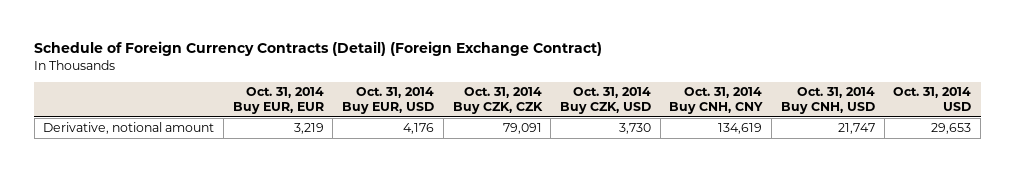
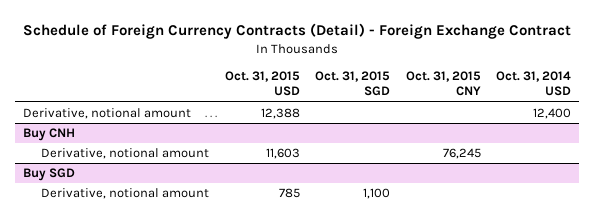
[34,41,603,57] Schedule of Foreign Currency Contracts (Detail) (Foreign Exchange Contract) -> [23,23,572,40] Schedule of Foreign Currency Contracts (Detail) - Foreign Exchange Contract
[232,87,324,115] Oct. 31, 2014 Buy EUR, EUR -> none
[342,87,435,115] Oct. 31, 2014 Buy EUR, USD -> none
[452,87,543,115] Oct. 31, 2014 Buy CZK, CZK -> none
[560,87,652,115] Oct. 31, 2014 Buy CZK, USD -> none
[669,87,764,115] Oct. 31, 2014 Buy CNH, CNY -> none
[780,87,875,115] Oct. 31, 2014 Buy CNH, USD -> none
none -> [224,70,300,97] Oct. 31, 2015 USD
none -> [315,70,391,97] Oct. 31, 2015 SGD
none -> [405,70,481,97] Oct. 31, 2015 CNY
[931,123,972,135] 29,653 -> [532,108,571,120] 12,400
none -> [23,128,76,142] Buy CNH
none -> [41,148,210,160] Derivative, notional amount
none -> [23,168,76,182] Buy SGD
none -> [41,188,210,200] Derivative, notional amount

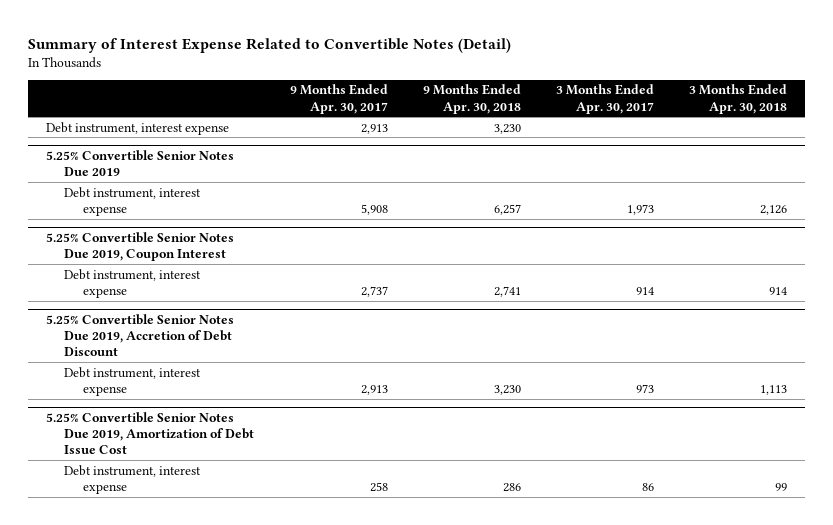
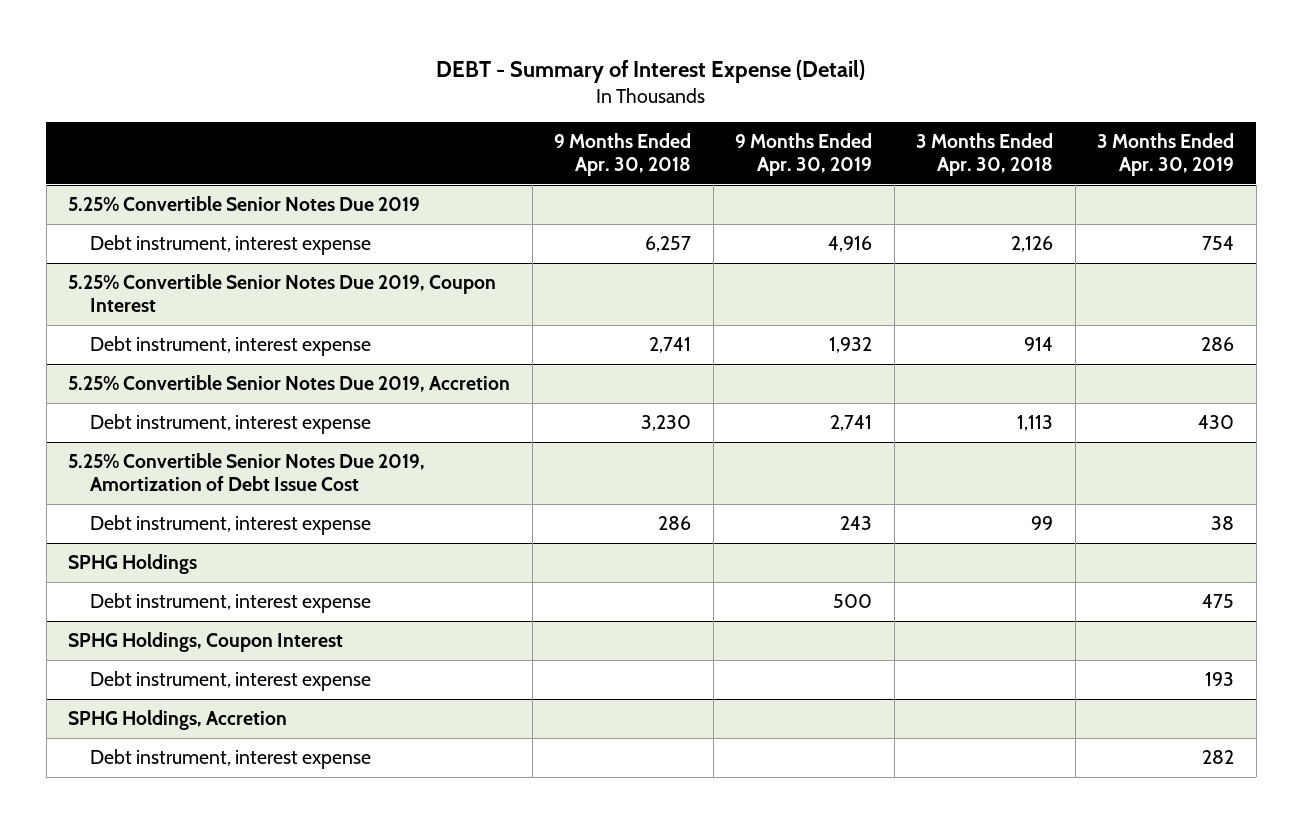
[27,37,511,53] Summary of Interest Expense Related to Convertible Notes (Detail) -> [436,59,866,83] DEBT - Summary of Interest Expense (Detail)
[289,84,388,114] 9 Months Ended Apr. 30, 2017 -> none
[556,84,655,114] 3 Months Ended Apr. 30, 2017 -> none
none -> [735,133,873,177] 9 Months Ended Apr. 30, 2019
none -> [1097,133,1235,177] 3 Months Ended Apr. 30, 2019
[45,121,229,135] Debt instrument, interest expense -> none
[45,313,234,356] 5.25% Convertible Senior Notes Due 2019, Accretion of Debt Discount -> [68,375,511,393] 5.25% Convertible Senior Notes Due 2019, Accretion
none -> [68,554,198,575] SPHG Holdings
none -> [90,593,372,614] Debt instrument, interest expense
none -> [68,632,344,653] SPHG Holdings, Coupon Interest
none -> [90,671,372,692] Debt instrument, interest expense
none -> [68,710,288,731] SPHG Holdings, Accretion
none -> [90,749,372,770] Debt instrument, interest expense

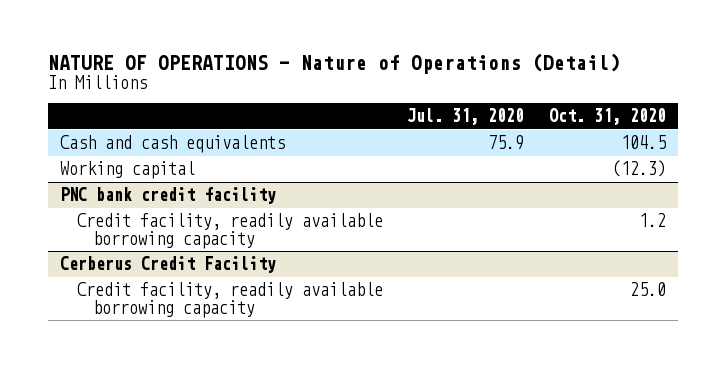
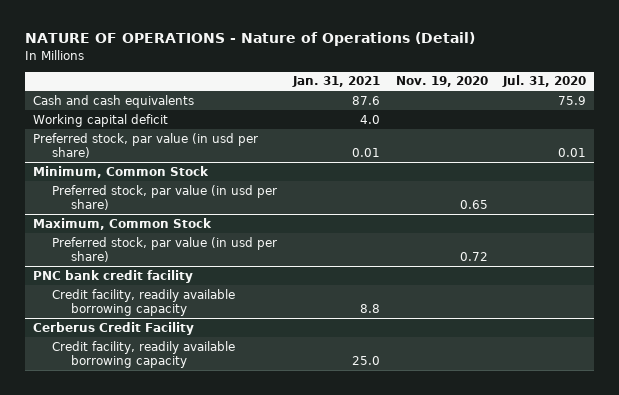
[548,108,666,126] Oct. 31, 2020 -> none
none -> [291,76,380,88] Jan. 31, 2021
none -> [395,76,488,88] Nov. 19, 2020
[60,161,196,180] Working capital -> [32,113,168,127] Working capital deficit
none -> [32,132,258,159] Preferred stock, par value (in usd per share)
none -> [32,165,209,178] Minimum, Common Stock
none -> [51,184,277,211] Preferred stock, par value (in usd per share)
none -> [32,217,212,230] Maximum, Common Stock
none -> [51,236,277,263] Preferred stock, par value (in usd per share)

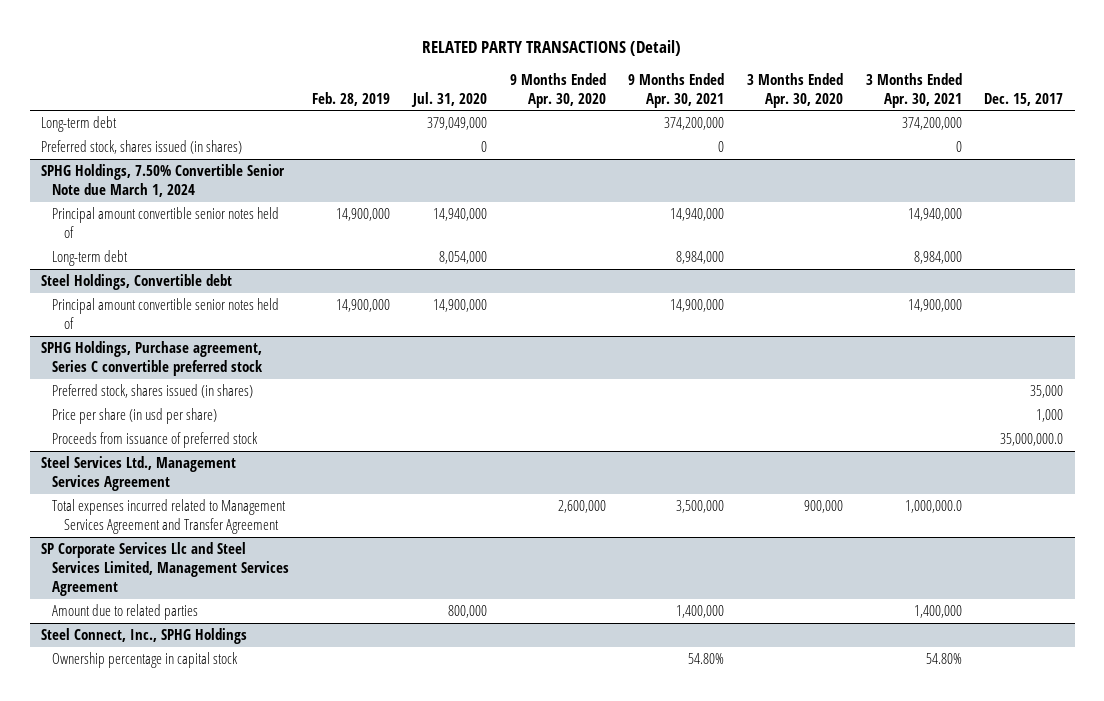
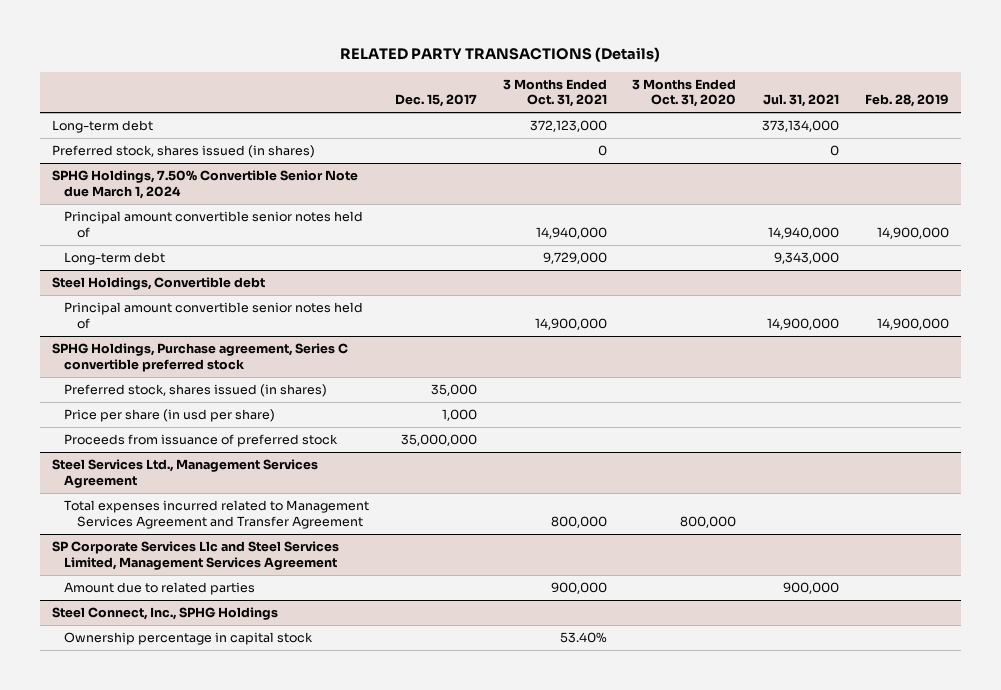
[422,39,682,56] RELATED PARTY TRANSACTIONS (Detail) -> [340,47,661,63] RELATED PARTY TRANSACTIONS (Details)
[410,91,487,107] Jul. 31, 2020 -> none
[509,72,606,108] 9 Months Ended Apr. 30, 2020 -> none
[628,72,725,108] 9 Months Ended Apr. 30, 2021 -> none
[746,72,843,108] 3 Months Ended Apr. 30, 2020 -> none
[865,72,962,108] 3 Months Ended Apr. 30, 2021 -> none
none -> [502,78,607,108] 3 Months Ended Oct. 31, 2021
none -> [632,78,737,108] 3 Months Ended Oct. 31, 2020
none -> [762,94,839,108] Jul. 31, 2021
[1000,433,1064,447] 35,000,000.0 -> [401,434,478,447] 35,000,000

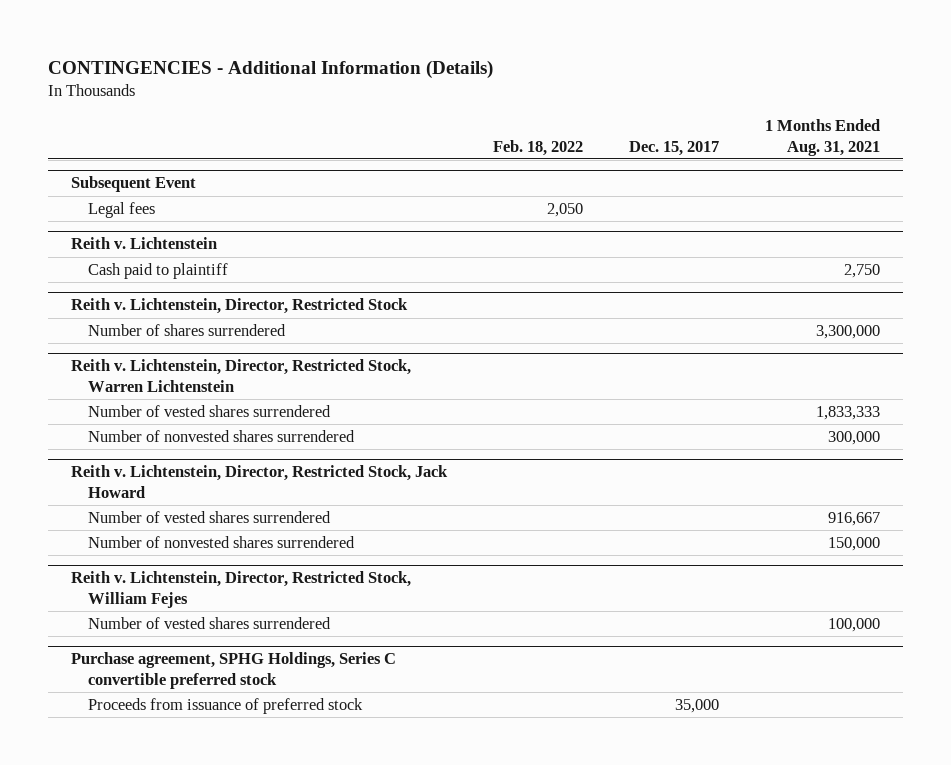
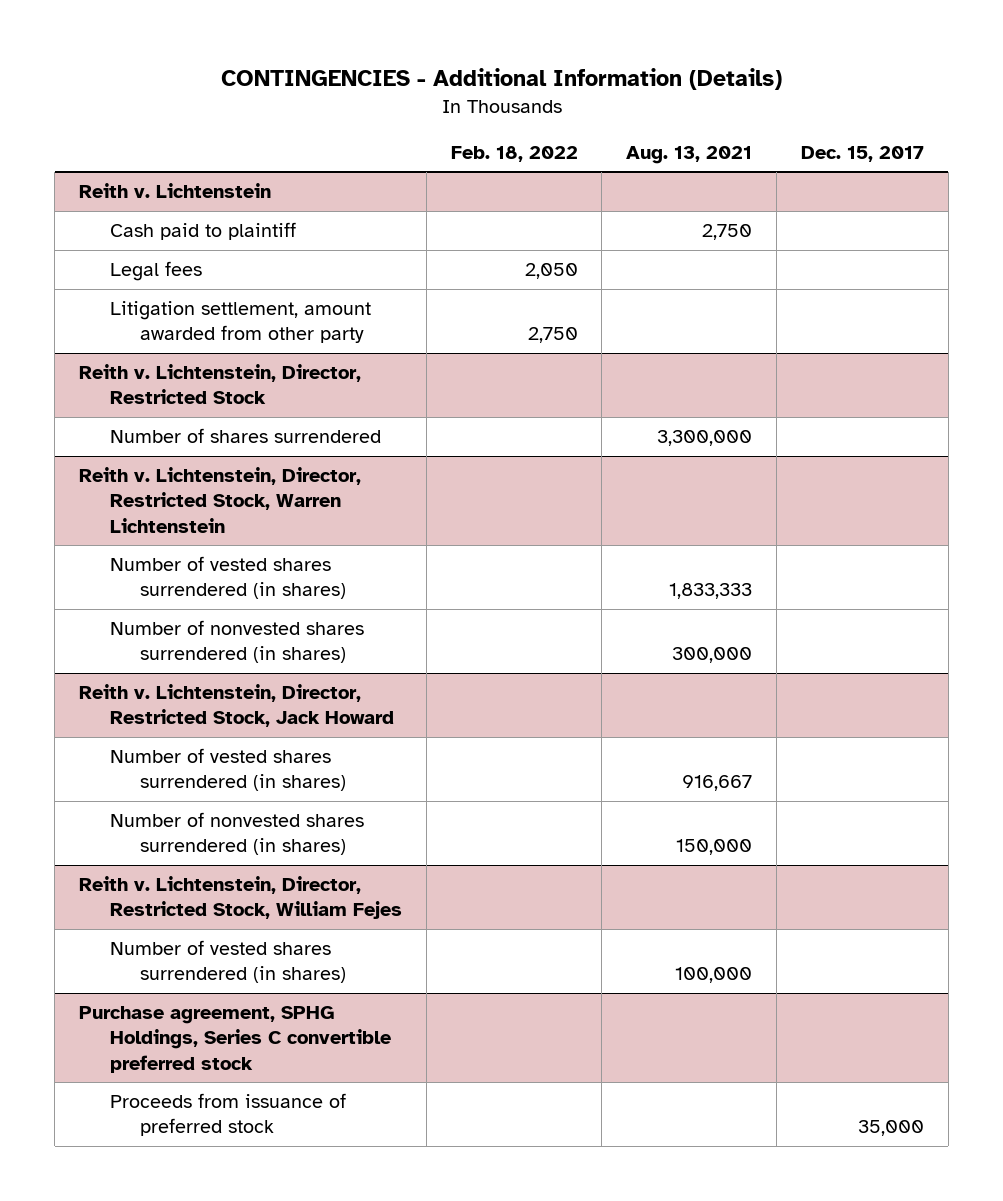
[764,119,880,156] 1 Months Ended Aug. 31, 2021 -> none
none -> [626,145,753,164] Aug. 13, 2021
[70,176,196,193] Subsequent Event -> none
[87,202,155,219] Legal fees -> none
none -> [109,261,202,282] Legal fees
none -> [109,301,371,344] Litigation settlement, amount awarded from other party
[87,405,331,418] Number of vested shares surrendered -> [109,556,347,600] Number of vested shares surrendered (in shares)
[87,430,355,443] Number of nonvested shares surrendered -> [109,620,364,664] Number of nonvested shares surrendered (in shares)
[87,511,331,524] Number of vested shares surrendered -> [109,748,347,792] Number of vested shares surrendered (in shares)
[87,536,355,549] Number of nonvested shares surrendered -> [109,812,364,856] Number of nonvested shares surrendered (in shares)
[87,617,331,630] Number of vested shares surrendered -> [109,940,347,984] Number of vested shares surrendered (in shares)

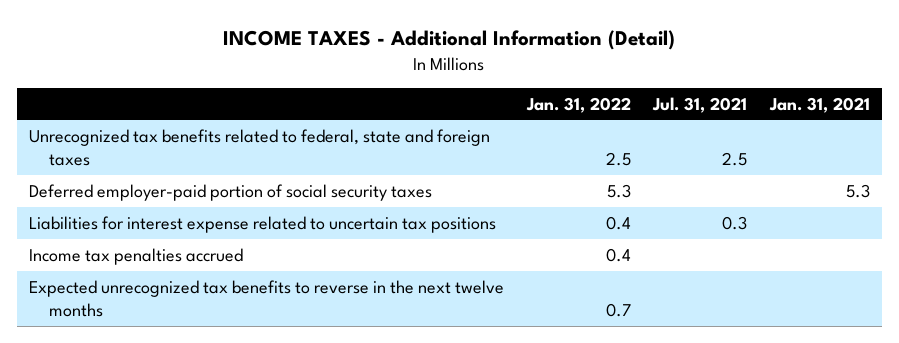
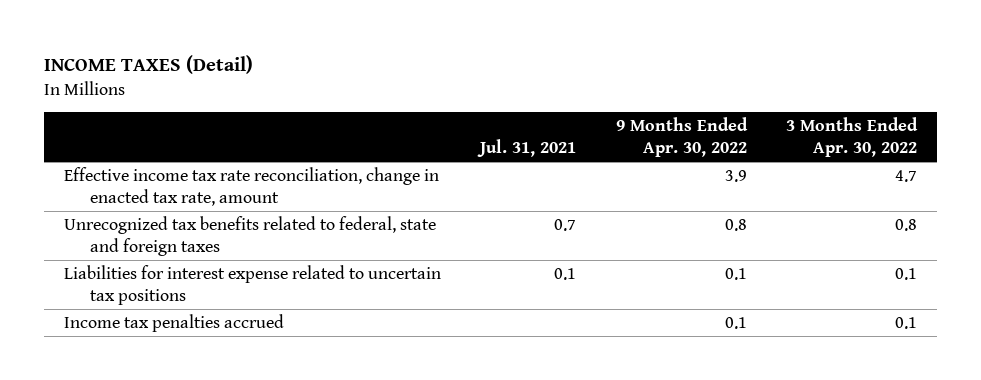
[223,30,676,51] INCOME TAXES - Additional Information (Detail) -> [44,55,254,75] INCOME TAXES (Detail)
[525,96,631,113] Jan. 31, 2022 -> none
[769,96,871,113] Jan. 31, 2021 -> none
none -> [615,117,748,158] 9 Months Ended Apr. 30, 2022
none -> [786,117,919,158] 3 Months Ended Apr. 30, 2022
[28,183,432,201] Deferred employer-paid portion of social security taxes -> none
none -> [63,167,439,206] Effective income tax rate reconciliation, change in enacted tax rate, amount
[722,151,748,166] 2.5 -> [554,219,577,232] 0.7
[722,215,748,230] 0.3 -> [554,268,577,281] 0.1
[28,279,504,317] Expected unrecognized tax benefits to reverse in the next twelve months -> none

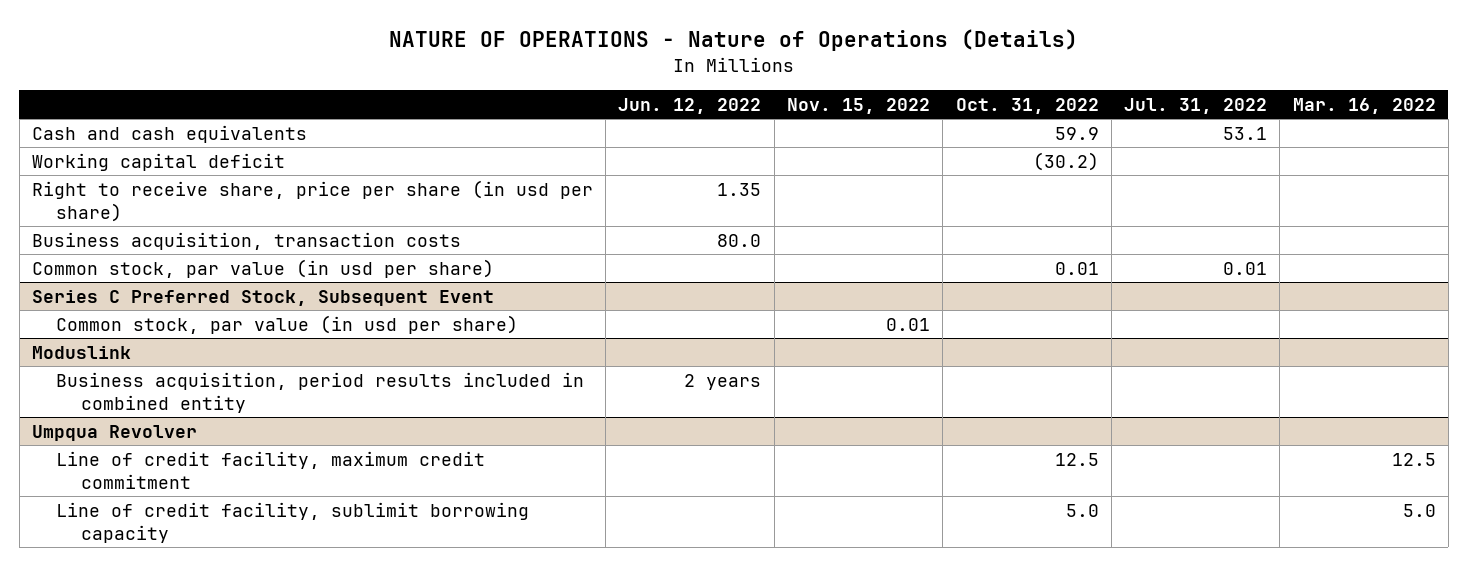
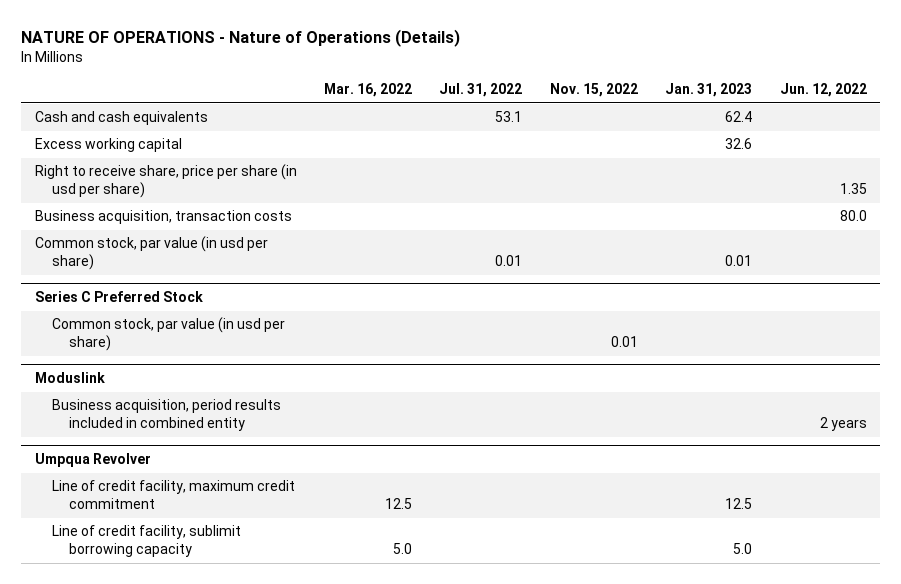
[955,97,1099,114] Oct. 31, 2022 -> none
none -> [665,83,753,98] Jan. 31, 2023
[31,152,285,171] Working capital deficit -> [34,138,182,153] Excess working capital
[31,289,494,306] Series C Preferred Stock, Subsequent Event -> [34,291,203,303] Series C Preferred Stock

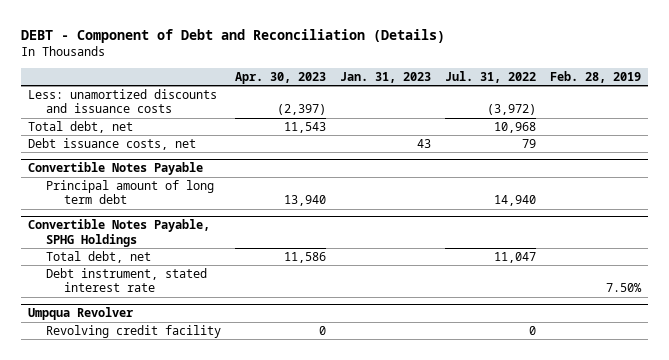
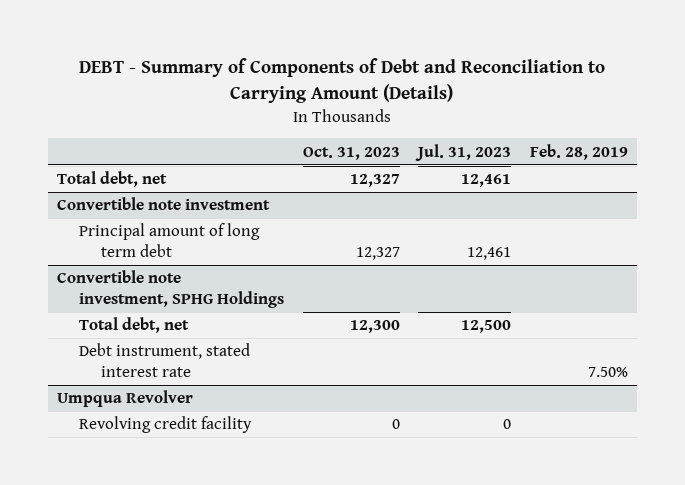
[21,28,446,43] DEBT - Component of Debt and Reconciliation (Details) -> [79,58,606,104] DEBT - Summary of Components of Debt and Reconciliation to Carrying Amount (Details)
[235,71,327,84] Apr. 30, 2023 -> none
[339,71,431,83] Jan. 31, 2023 -> none
[444,70,536,83] Jul. 31, 2022 -> none
none -> [302,146,400,160] Oct. 31, 2023
none -> [415,143,512,161] Jul. 31, 2023
[28,88,218,114] Less: unamortized discounts and issuance costs -> none
[28,137,197,150] Debt issuance costs, net -> none
[28,162,204,176] Convertible Notes Payable -> [56,197,270,211] Convertible note investment
[28,219,211,247] Convertible Notes Payable, SPHG Holdings -> [56,270,285,308] Convertible note investment, SPHG Holdings

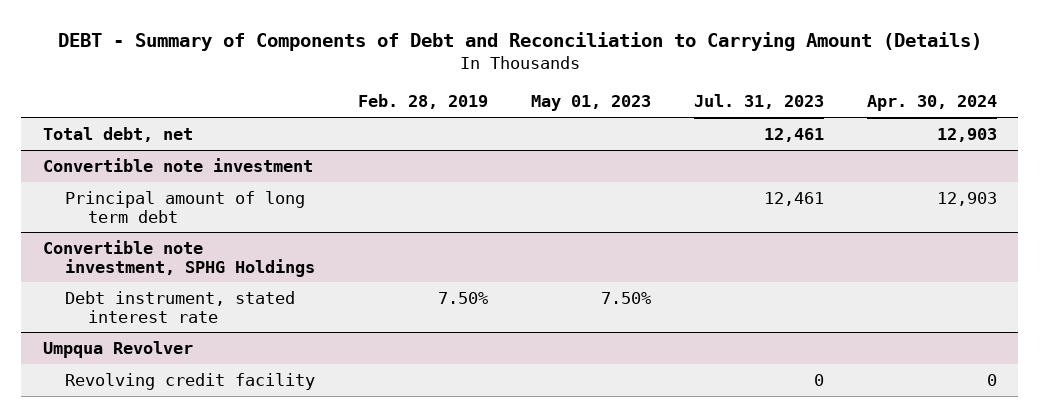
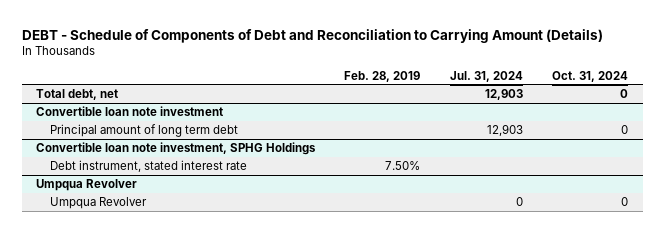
[57,31,982,51] DEBT - Summary of Components of Debt and Reconciliation to Carrying Amount (Details) -> [21,28,603,43] DEBT - Schedule of Components of Debt and Reconciliation to Carrying Amount (Details)
[530,95,651,112] May 01, 2023 -> none
[693,94,824,110] Jul. 31, 2023 -> none
[866,95,997,112] Apr. 30, 2024 -> none
none -> [449,70,523,82] Jul. 31, 2024
none -> [552,70,629,82] Oct. 31, 2024
[42,157,313,172] Convertible note investment -> [36,106,224,117] Convertible loan note investment
[42,239,316,277] Convertible note investment, SPHG Holdings -> [36,142,317,156] Convertible loan note investment, SPHG Holdings
[65,372,316,390] Revolving credit facility -> [49,197,147,210] Umpqua Revolver

